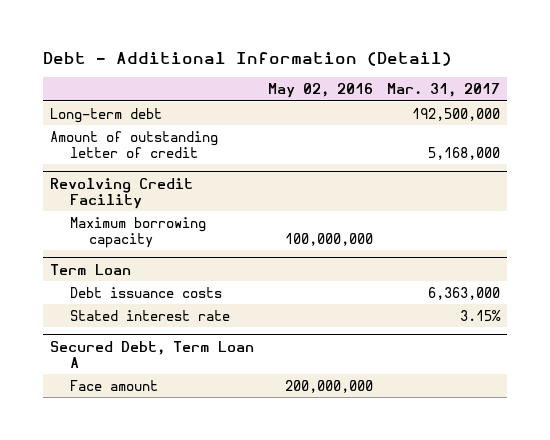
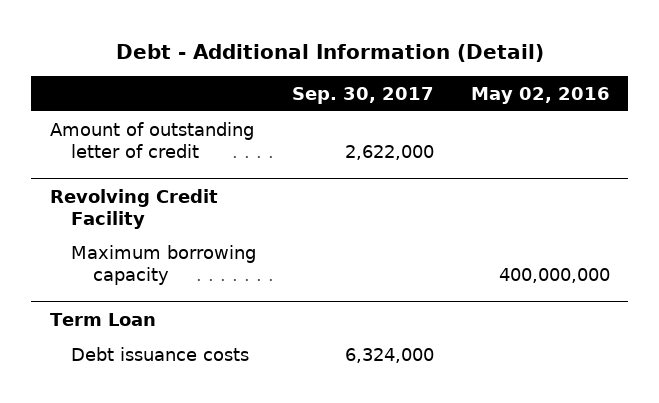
[387,83,501,98] Mar. 31, 2017 -> none
none -> [292,86,435,104] Sep. 30, 2017
[50,107,163,123] Long-term debt -> none
[285,232,374,246] 100,000,000 -> [498,267,610,283] 400,000,000
[69,309,230,321] Stated interest rate -> none
[50,340,255,368] Secured Debt, Term Loan A -> none
[69,379,158,391] Face amount -> none

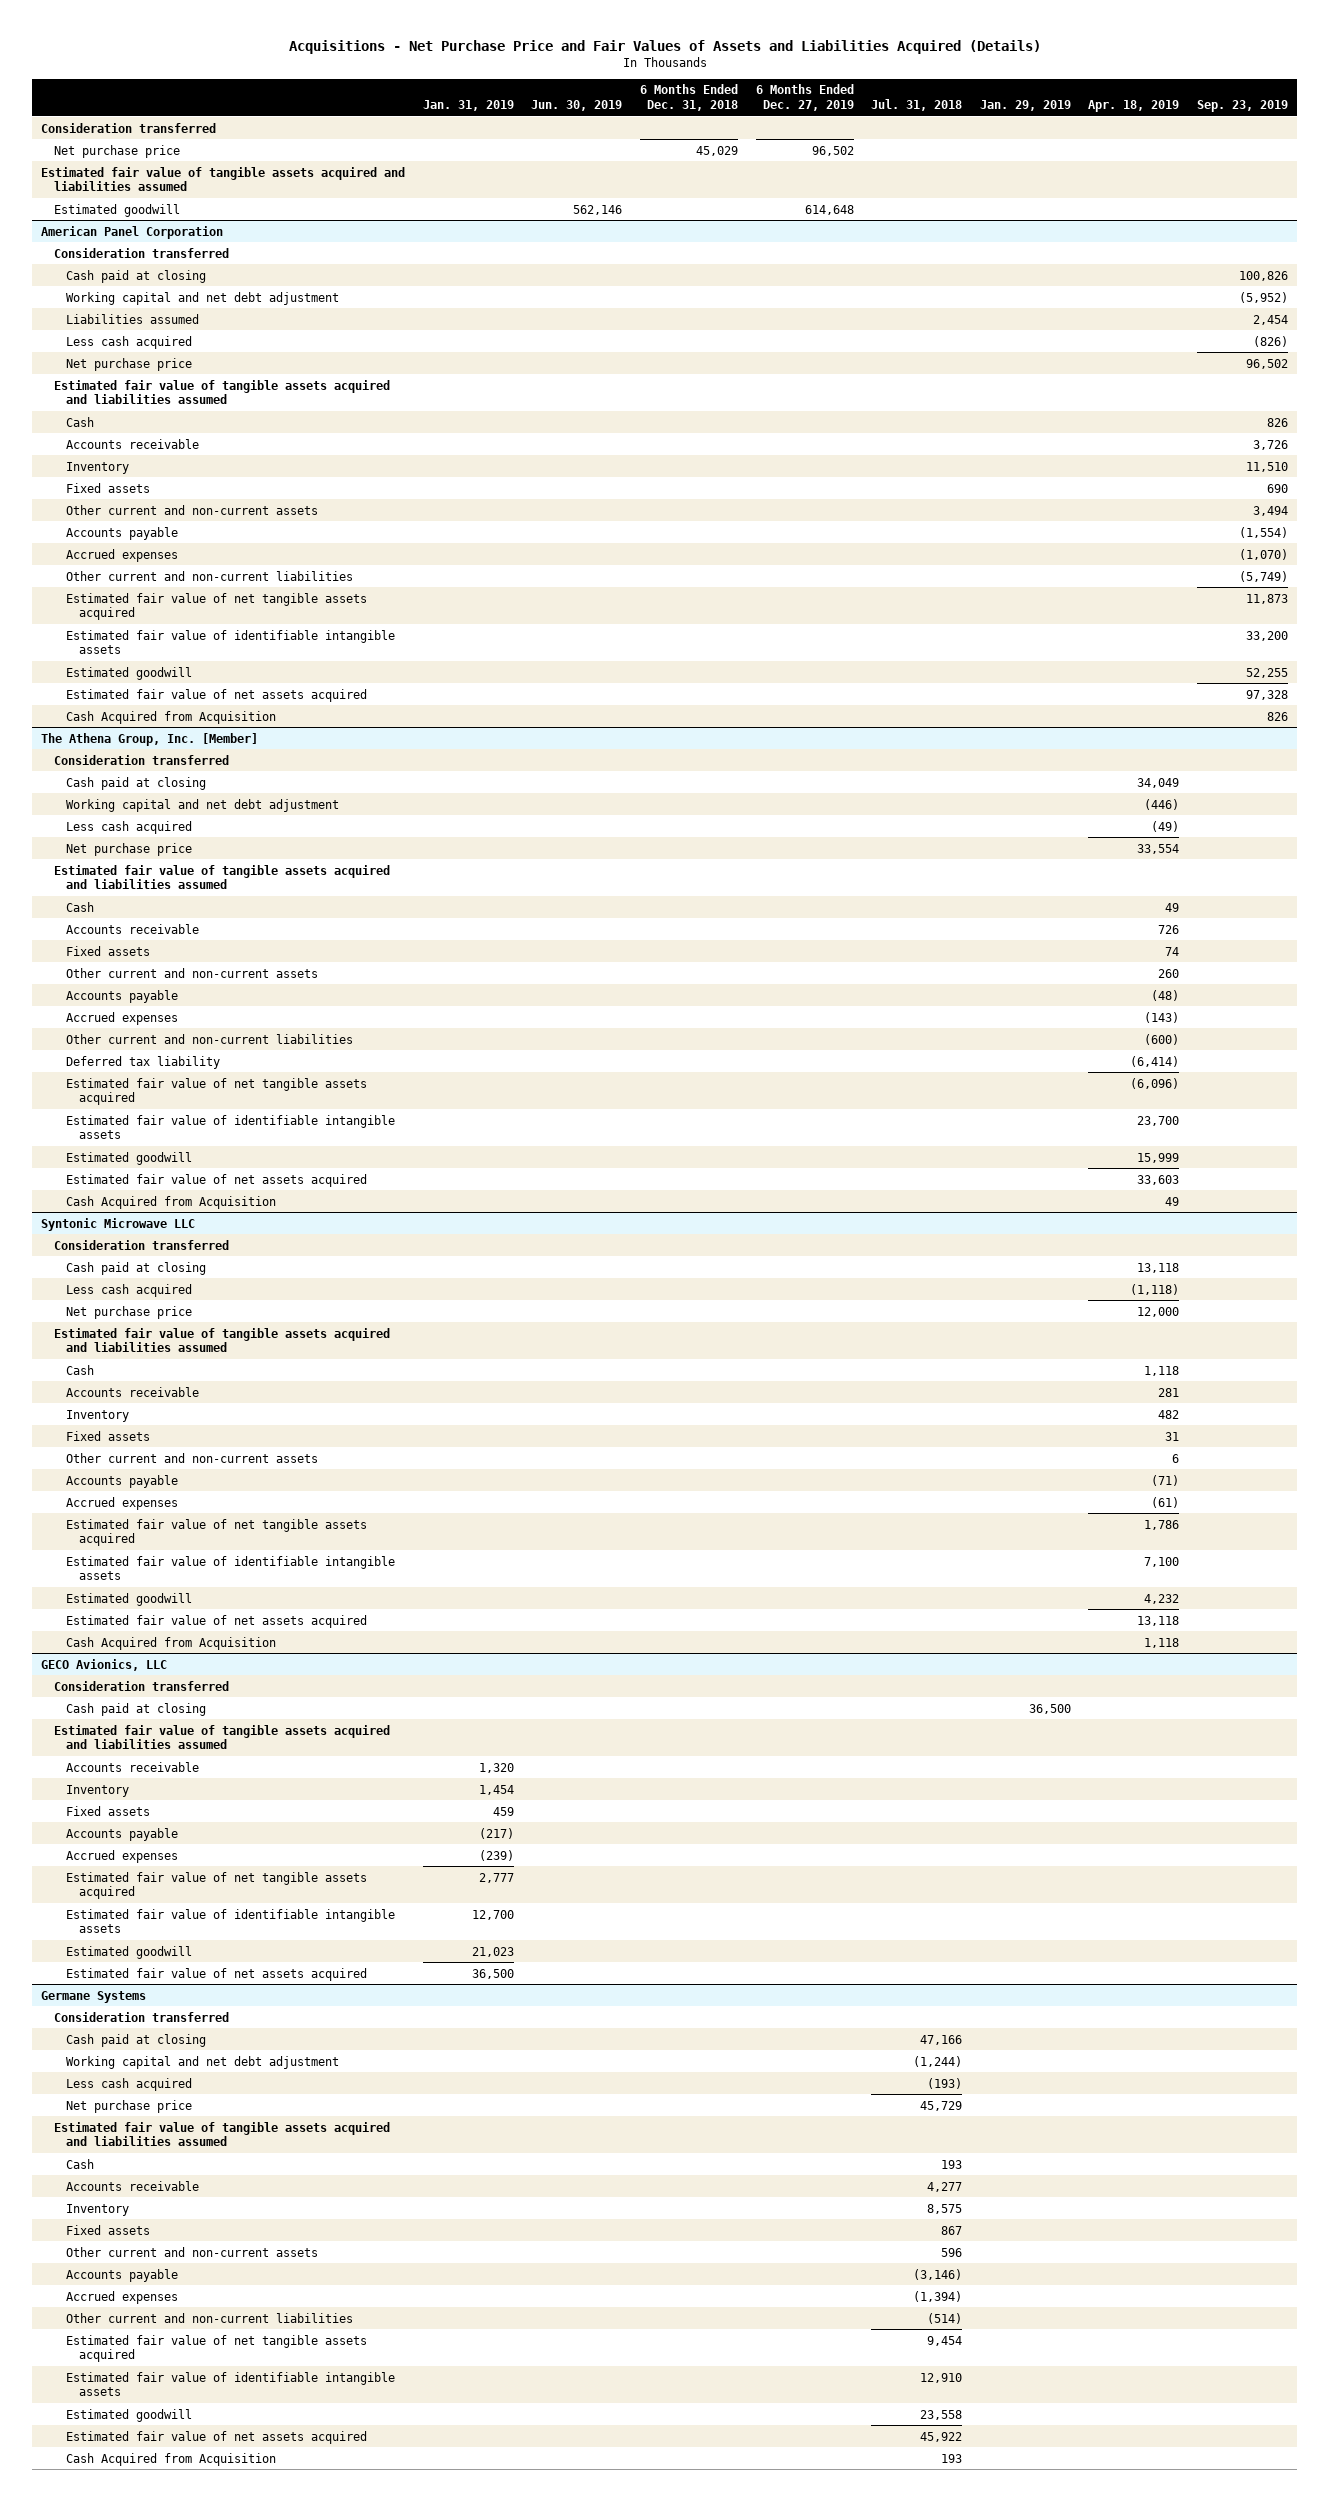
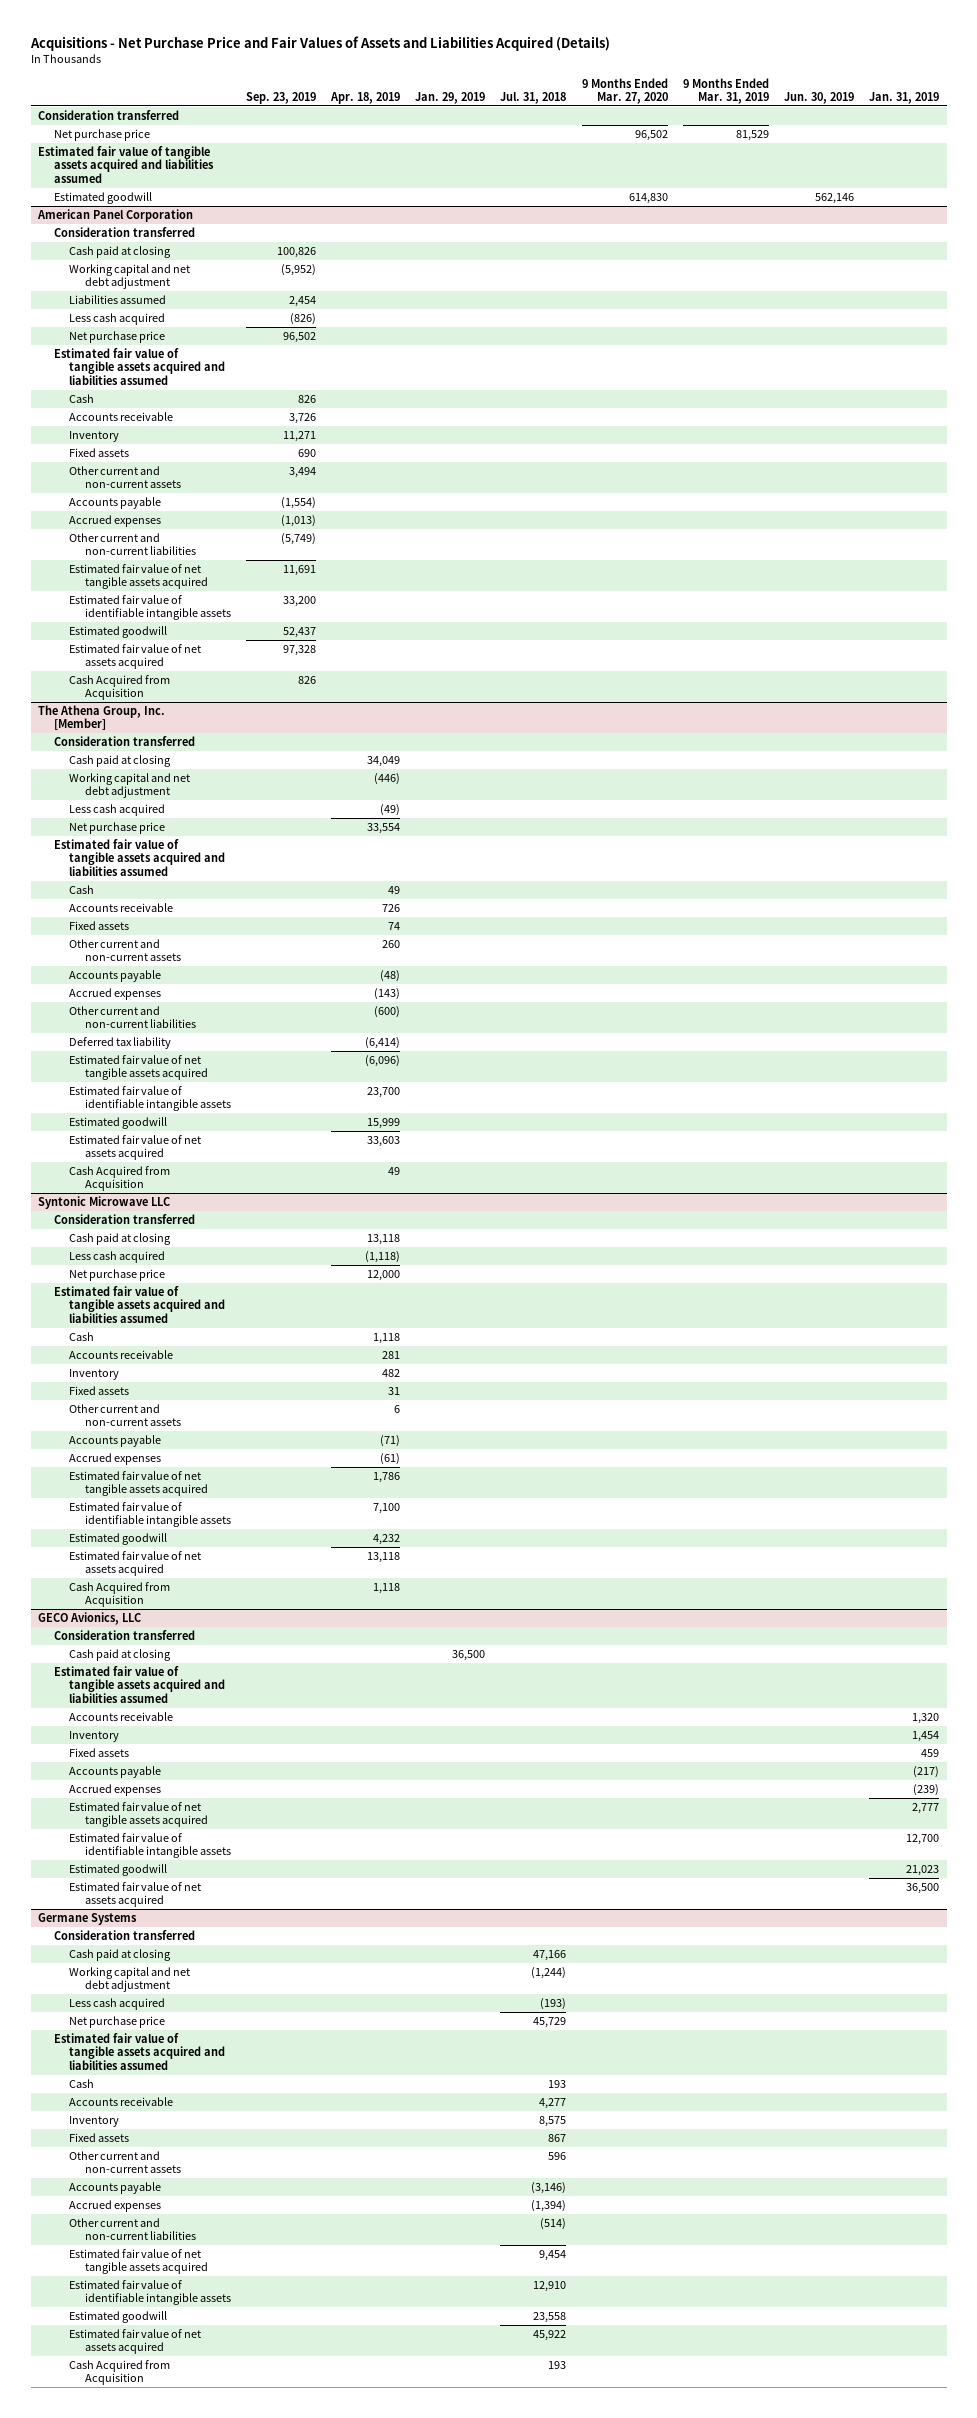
[639,84,738,112] 6 Months Ended Dec. 31, 2018 -> none
[755,84,854,112] 6 Months Ended Dec. 27, 2019 -> none
none -> [581,77,668,104] 9 Months Ended Mar. 27, 2020
none -> [682,77,769,104] 9 Months Ended Mar. 31, 2019
[1246,461,1289,472] 11,510 -> [282,431,316,443] 11,271
[1239,548,1289,560] (1,070) -> [280,515,316,528] (1,013)
[1246,593,1289,604] 11,873 -> [282,565,316,577] 11,691
[1246,667,1289,678] 52,255 -> [282,627,316,639] 52,437

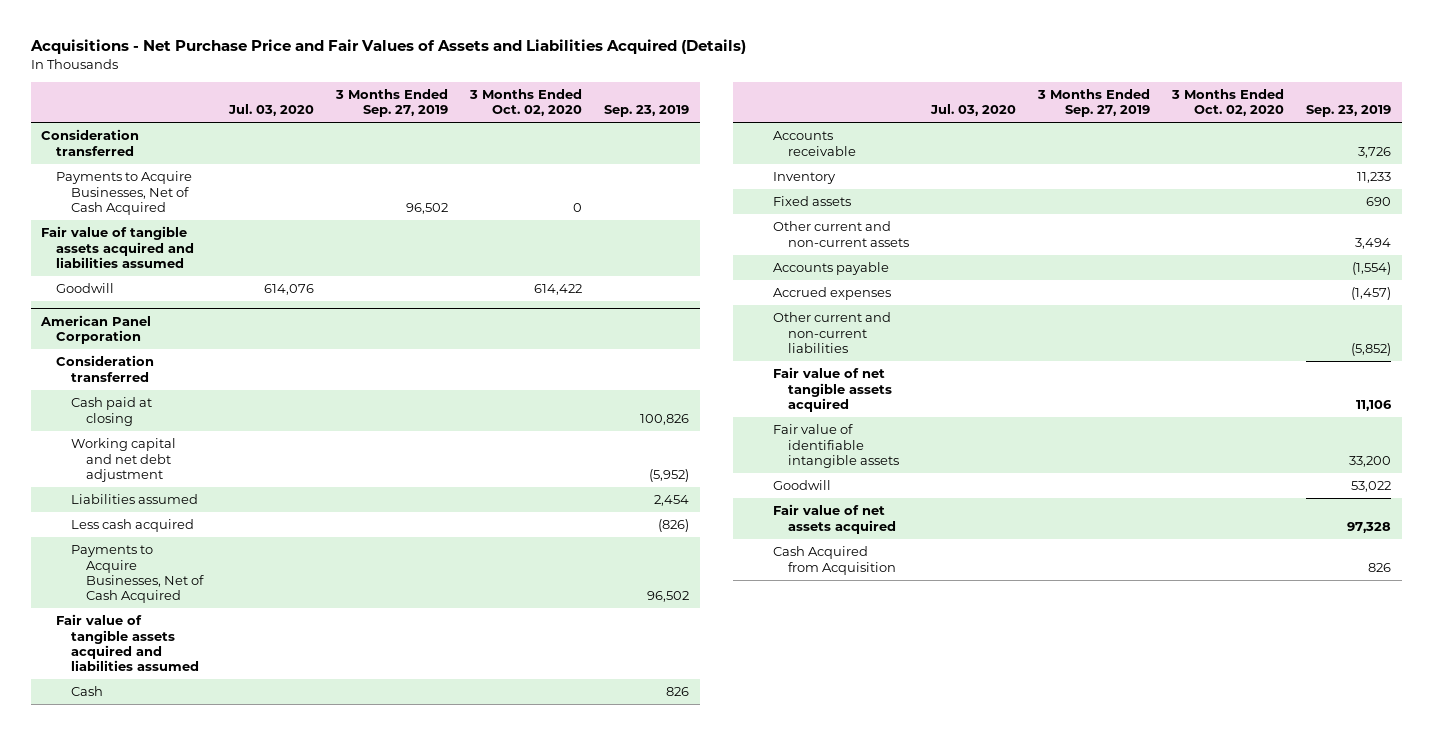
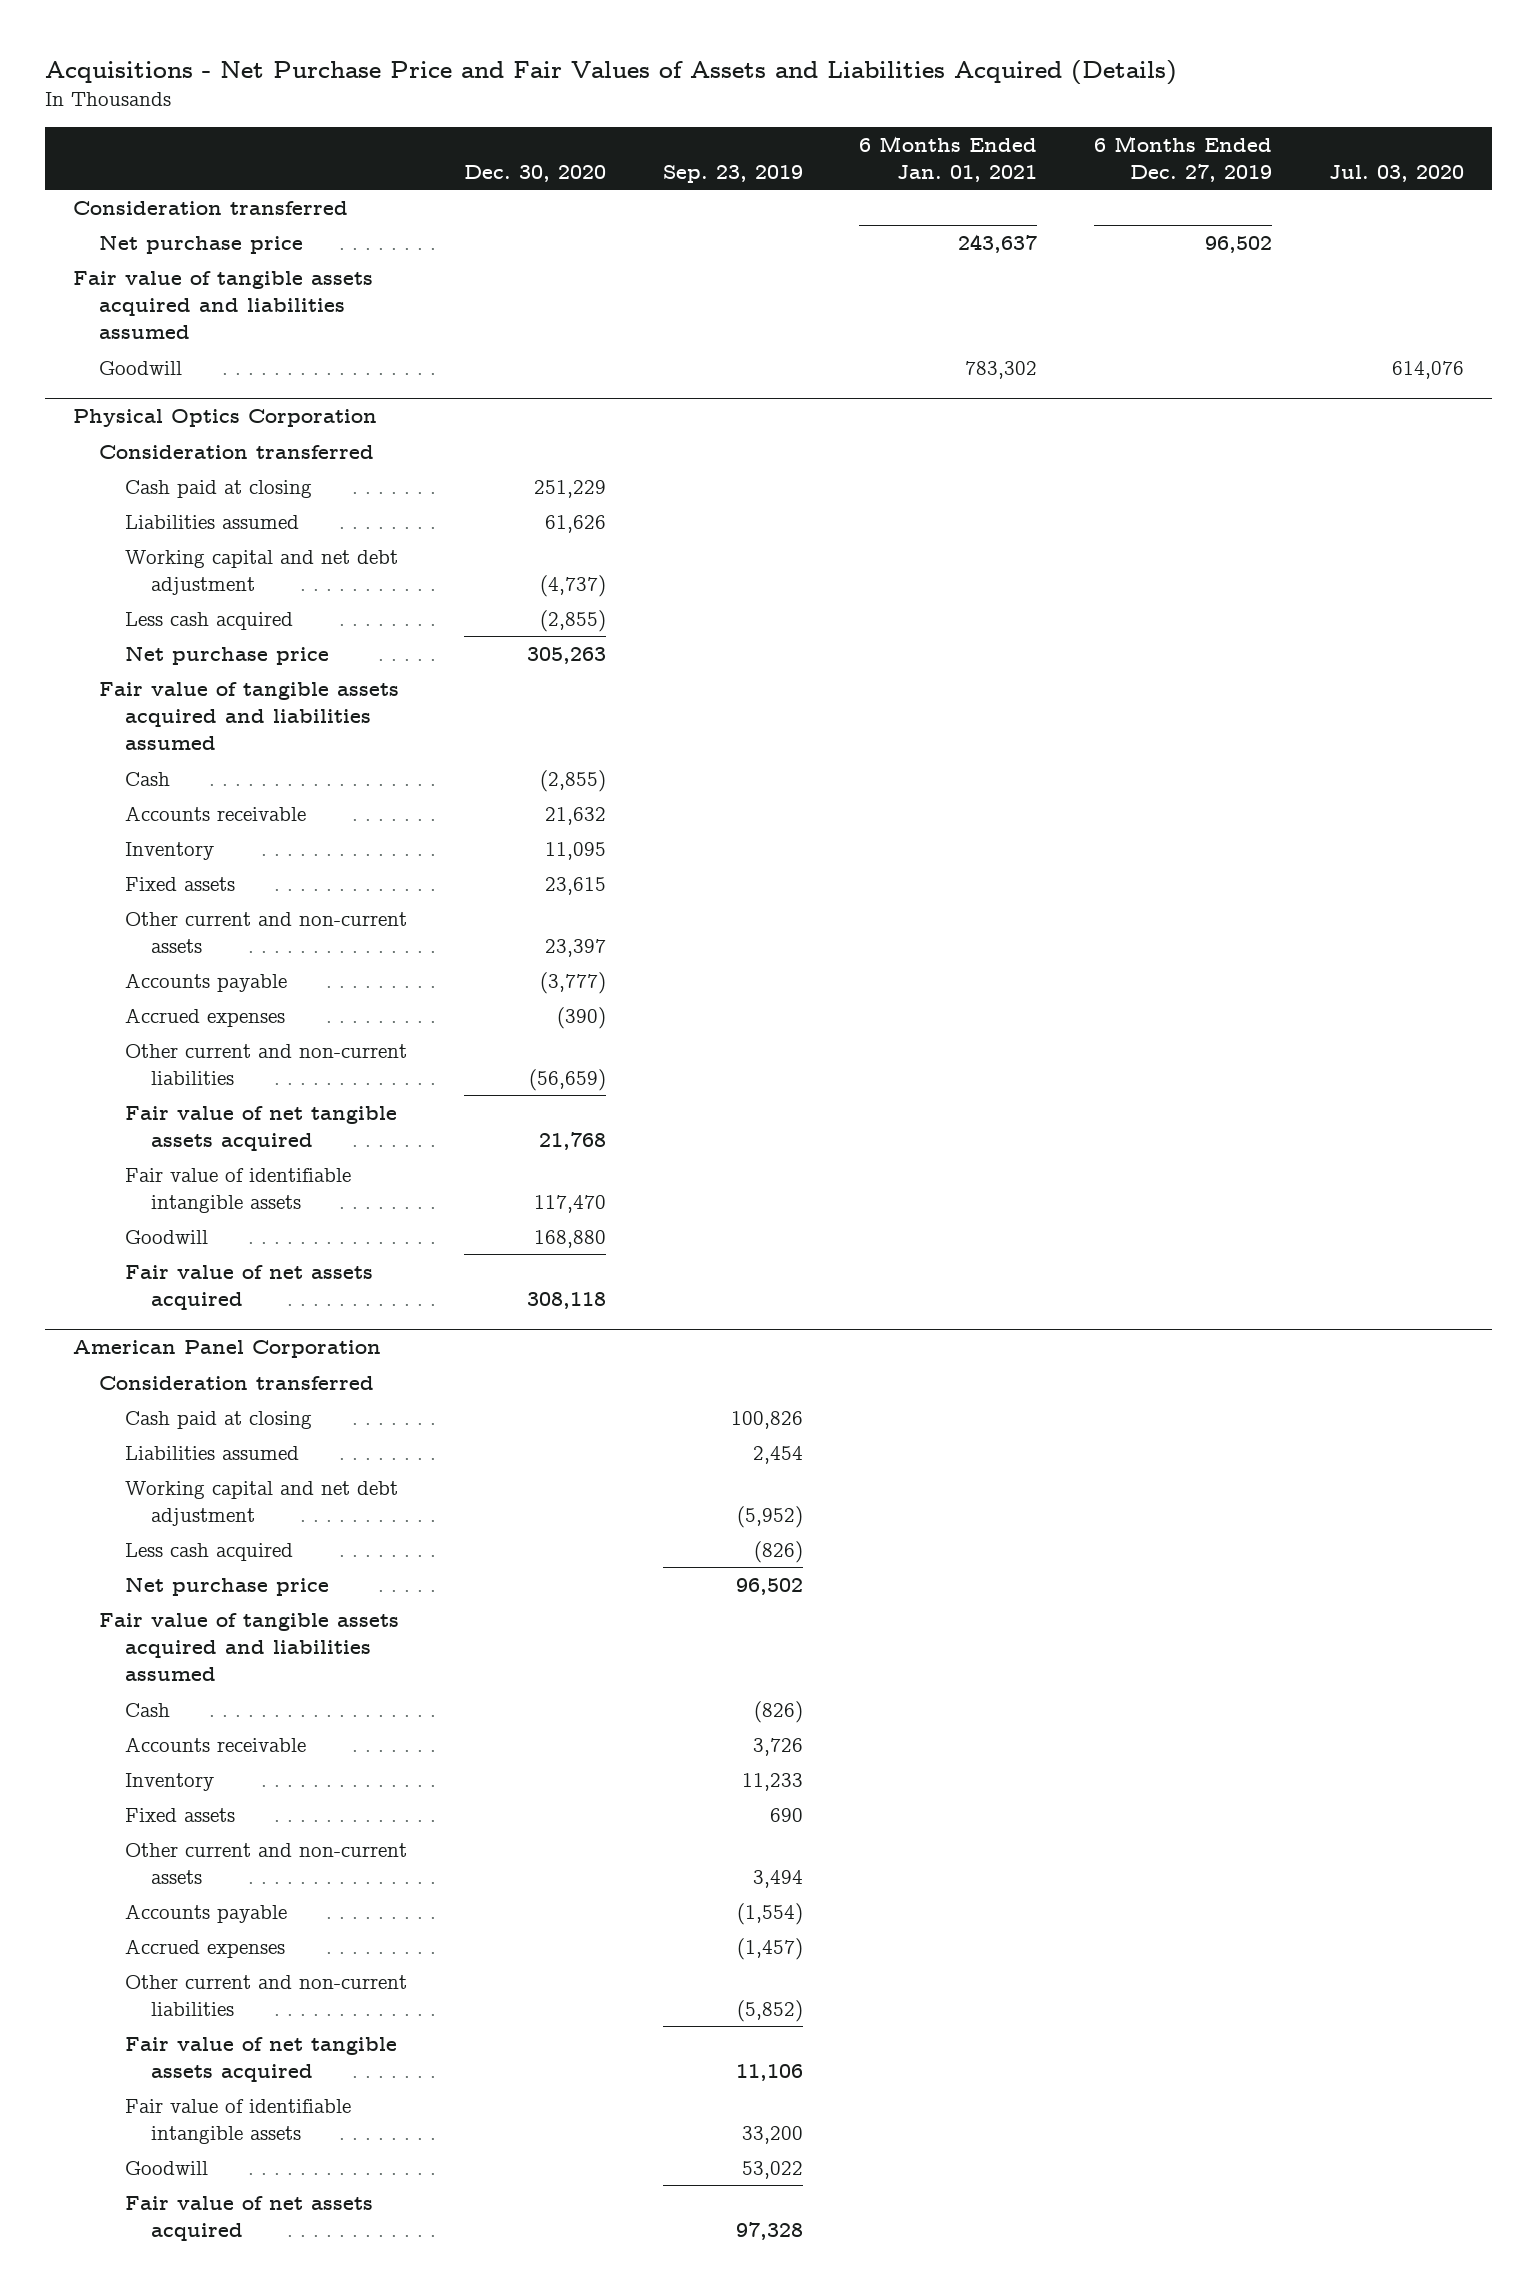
[334,88,448,118] 3 Months Ended Sep. 27, 2019 -> none
[468,88,582,117] 3 Months Ended Oct. 02, 2020 -> none
none -> [464,164,607,182] Dec. 30, 2020
none -> [859,135,1038,182] 6 Months Ended Jan. 01, 2021
none -> [1093,135,1272,182] 6 Months Ended Dec. 27, 2019
[56,171,193,215] Payments to Acquire Businesses, Net of Cash Acquired -> [99,234,304,254] Net purchase price
none -> [73,409,378,428] Physical Optics Corporation
none -> [99,444,375,459] Consideration transferred
none -> [125,479,313,498] Cash paid at closing
none -> [125,514,300,529] Liabilities assumed
none -> [125,549,399,595] Working capital and net debt adjustment
none -> [125,611,294,630] Less cash acquired
none -> [125,645,330,665] Net purchase price
none -> [99,681,400,751] Fair value of tangible assets acquired and liabilities assumed
none -> [125,771,171,786] Cash
none -> [125,805,307,821] Accounts receivable
none -> [125,841,215,860] Inventory
none -> [125,876,236,891] Fixed assets
none -> [125,911,408,953] Other current and non-current assets
none -> [125,972,288,992] Accounts payable
none -> [125,1007,286,1027] Accrued expenses
none -> [125,1043,408,1085] Other current and non-current liabilities
none -> [125,1105,398,1151] Fair value of net tangible assets acquired
none -> [125,1167,352,1213] Fair value of identifiable intangible assets
none -> [125,1229,209,1244] Goodwill
none -> [125,1264,374,1310] Fair value of net assets acquired
[71,438,177,482] Working capital and net debt adjustment -> [125,1480,399,1526] Working capital and net debt adjustment
[71,545,204,604] Payments to Acquire Businesses, Net of Cash Acquired -> [125,1576,330,1596] Net purchase price
[665,687,689,697] 826 -> [753,1700,803,1723] (826)
[773,546,896,575] Cash Acquired from Acquisition -> none

